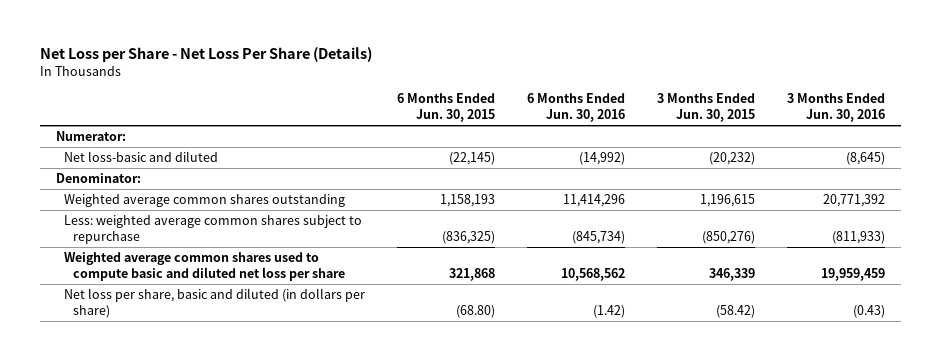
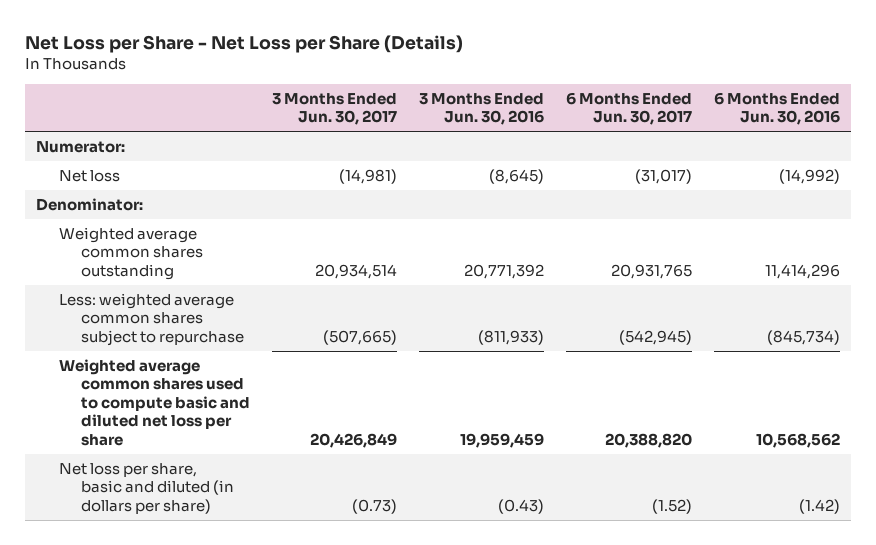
[39,46,372,62] Net Loss per Share - Net Loss Per Share (Details) -> [25,34,464,53] Net Loss per Share - Net Loss per Share (Details)
[397,93,496,122] 6 Months Ended Jun. 30, 2015 -> none
[656,93,755,122] 3 Months Ended Jun. 30, 2015 -> none
none -> [271,92,397,126] 3 Months Ended Jun. 30, 2017
none -> [565,91,692,126] 6 Months Ended Jun. 30, 2017
[64,151,219,163] Net loss-basic and diluted -> [58,169,120,182] Net loss

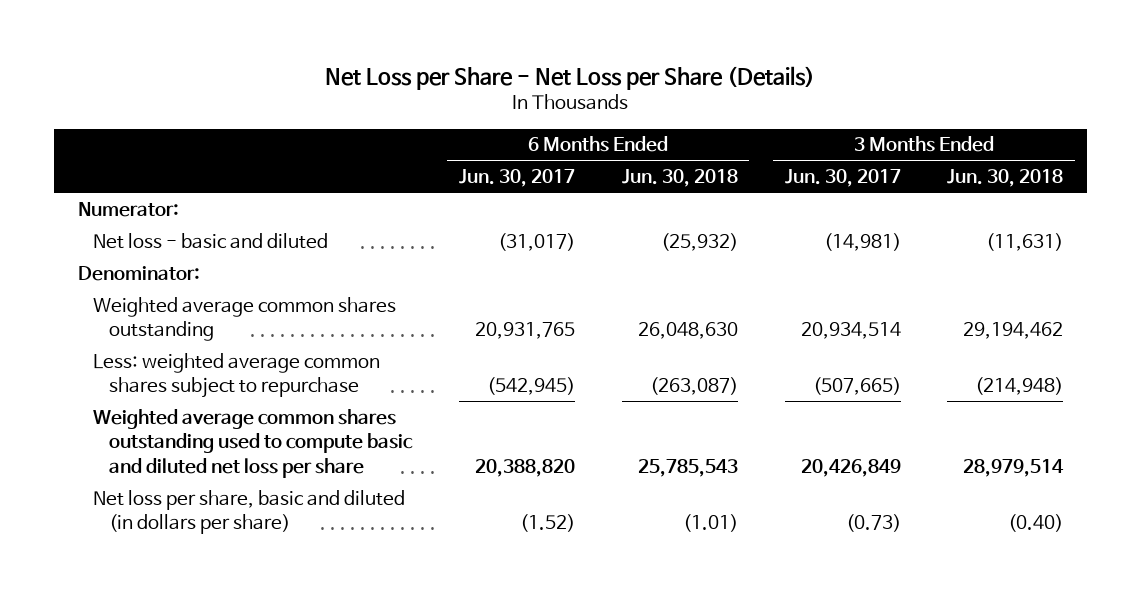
[418,92,544,126] 3 Months Ended Jun. 30, 2016 -> none
[713,91,840,126] 6 Months Ended Jun. 30, 2016 -> none
none -> [621,169,738,188] Jun. 30, 2018
none -> [947,169,1064,188] Jun. 30, 2018
[58,169,120,182] Net loss -> [93,232,329,249] Net loss - basic and diluted
[58,358,250,446] Weighted average common shares used to compute basic and diluted net loss per share -> [93,408,414,478] Weighted average common shares outstanding used to compute basic and diluted net loss per share

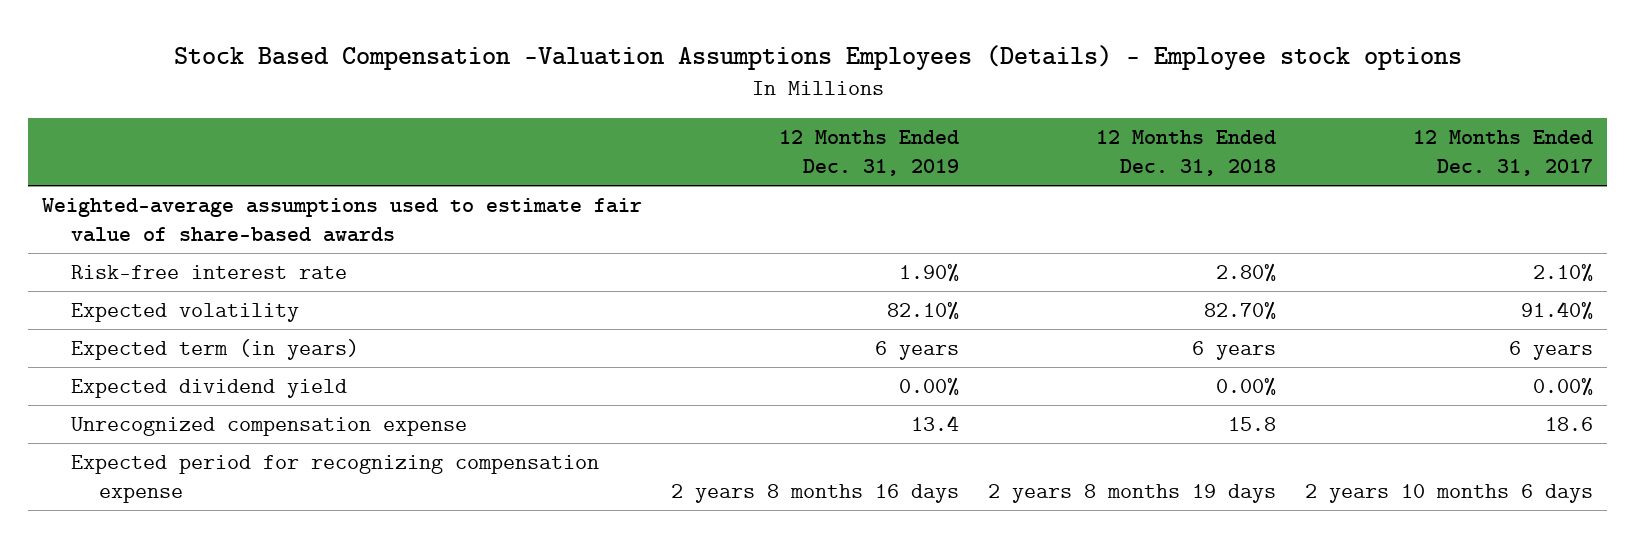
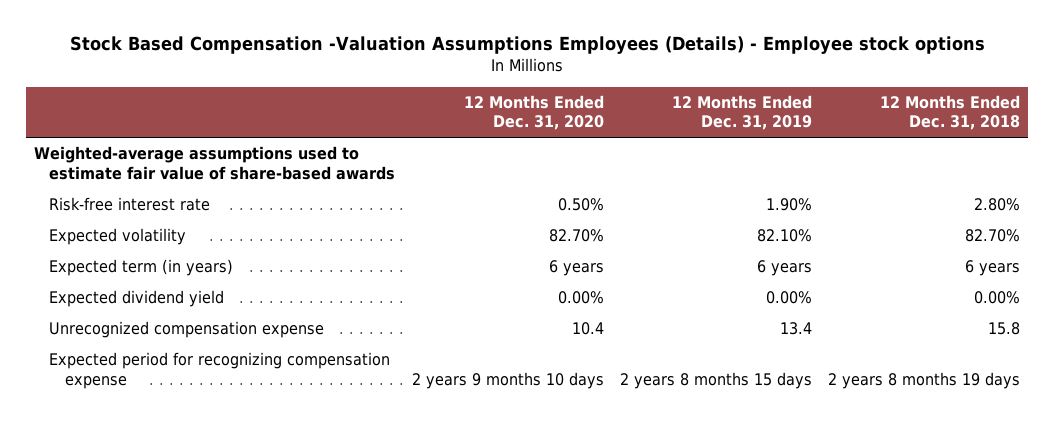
[1413,130,1594,176] 12 Months Ended Dec. 31, 2017 -> none
none -> [463,95,604,131] 12 Months Ended Dec. 31, 2020
[671,483,960,503] 2 years 8 months 16 days -> [619,371,812,389] 2 years 8 months 15 days

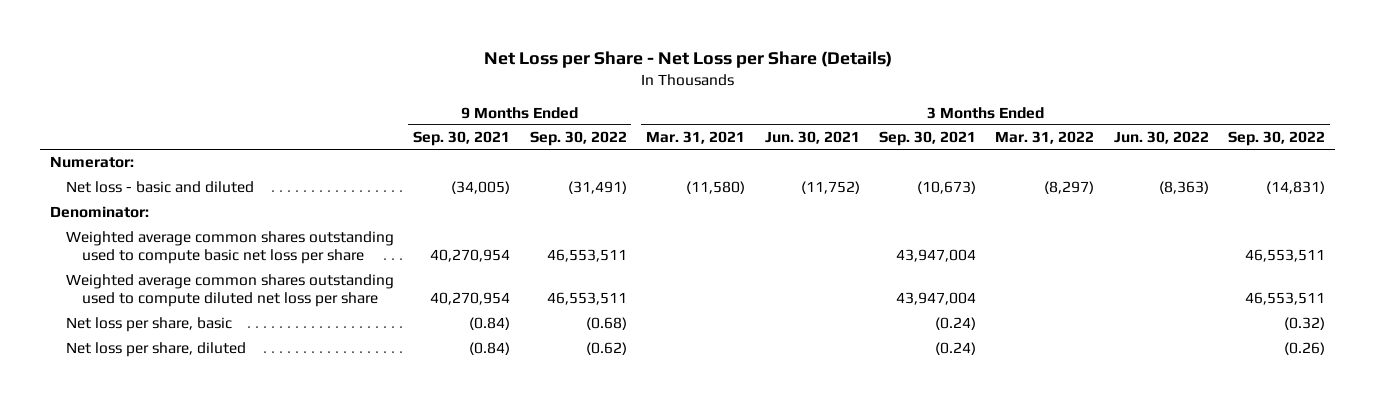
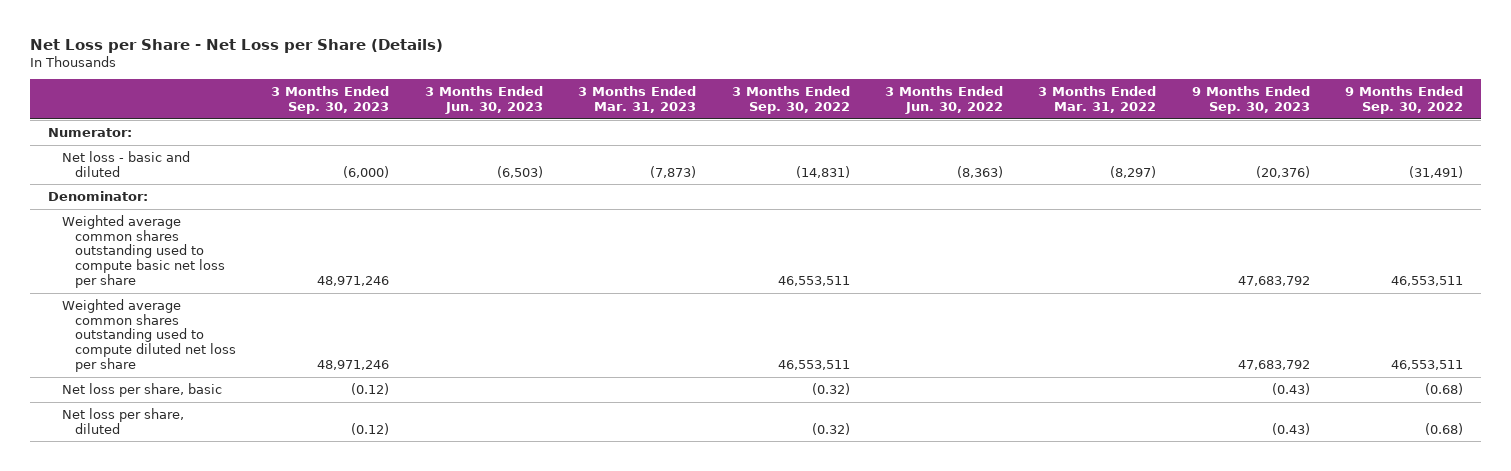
[413,131,511,147] Sep. 30, 2021 -> none
[646,131,746,145] Mar. 31, 2021 -> none
[764,131,860,145] Jun. 30, 2021 -> none
[879,131,977,147] Sep. 30, 2021 -> none
none -> [271,86,390,114] 3 Months Ended Sep. 30, 2023
none -> [424,86,543,114] 3 Months Ended Jun. 30, 2023
none -> [578,86,697,113] 3 Months Ended Mar. 31, 2023
none -> [1191,86,1310,114] 9 Months Ended Sep. 30, 2023
[585,342,627,356] (0.62) -> [1425,422,1464,435] (0.68)
[1284,342,1326,356] (0.26) -> [811,422,850,435] (0.32)

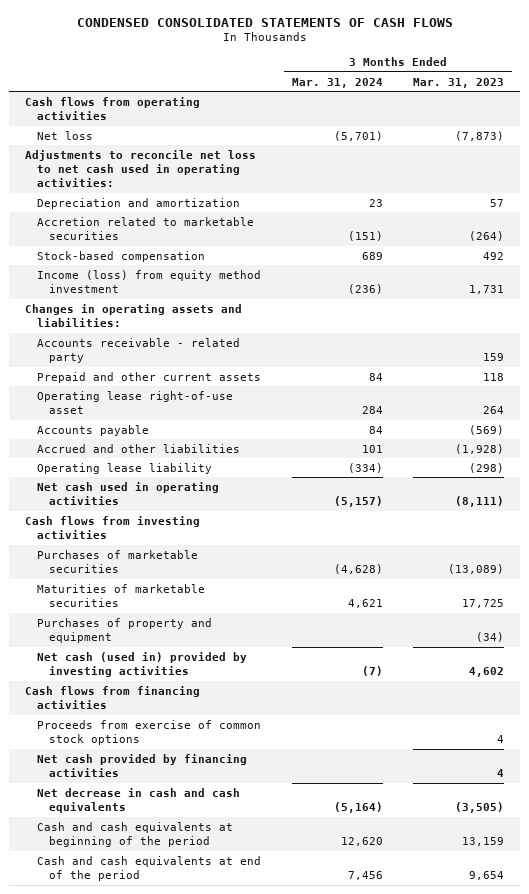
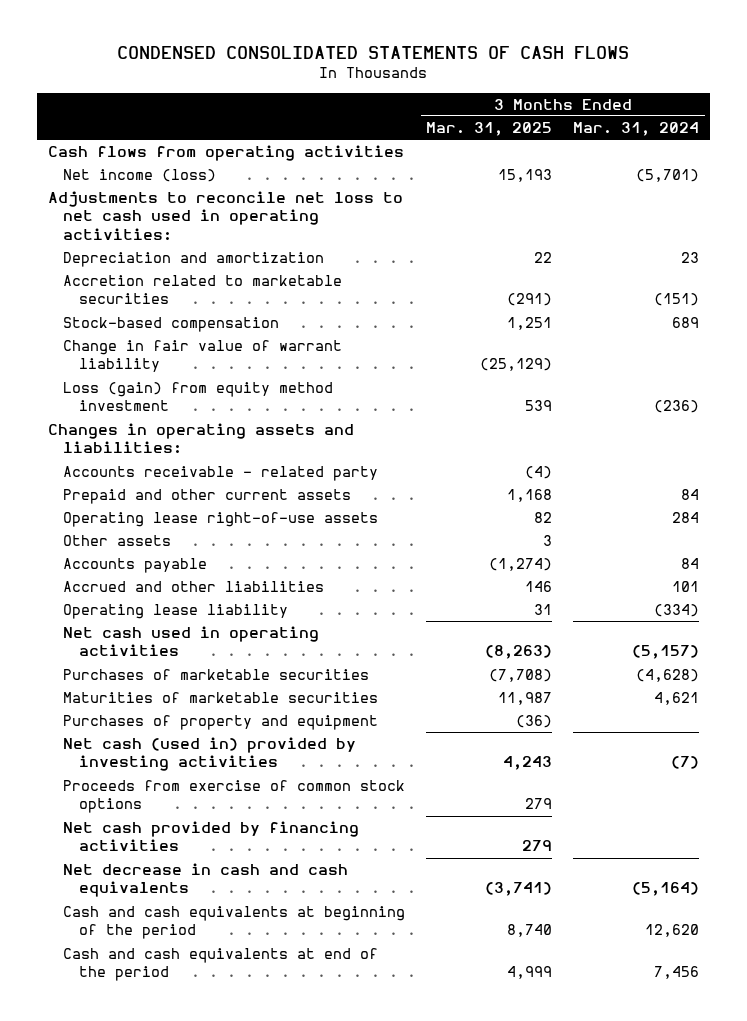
[413,77,505,88] Mar. 31, 2023 -> none
none -> [426,121,553,136] Mar. 31, 2025
[36,130,93,140] Net loss -> [63,169,217,183] Net income (loss)
none -> [63,340,343,373] Change in fair value of warrant liability
[36,269,261,293] Income (loss) from equity method investment -> [63,382,334,412] Loss (gain) from equity method investment
[36,390,233,414] Operating lease right-of-use asset -> [63,512,379,528] Operating lease right-of-use assets
none -> [63,535,172,547] Other assets
[24,515,200,539] Cash flows from investing activities -> none
[24,685,200,709] Cash flows from financing activities -> none

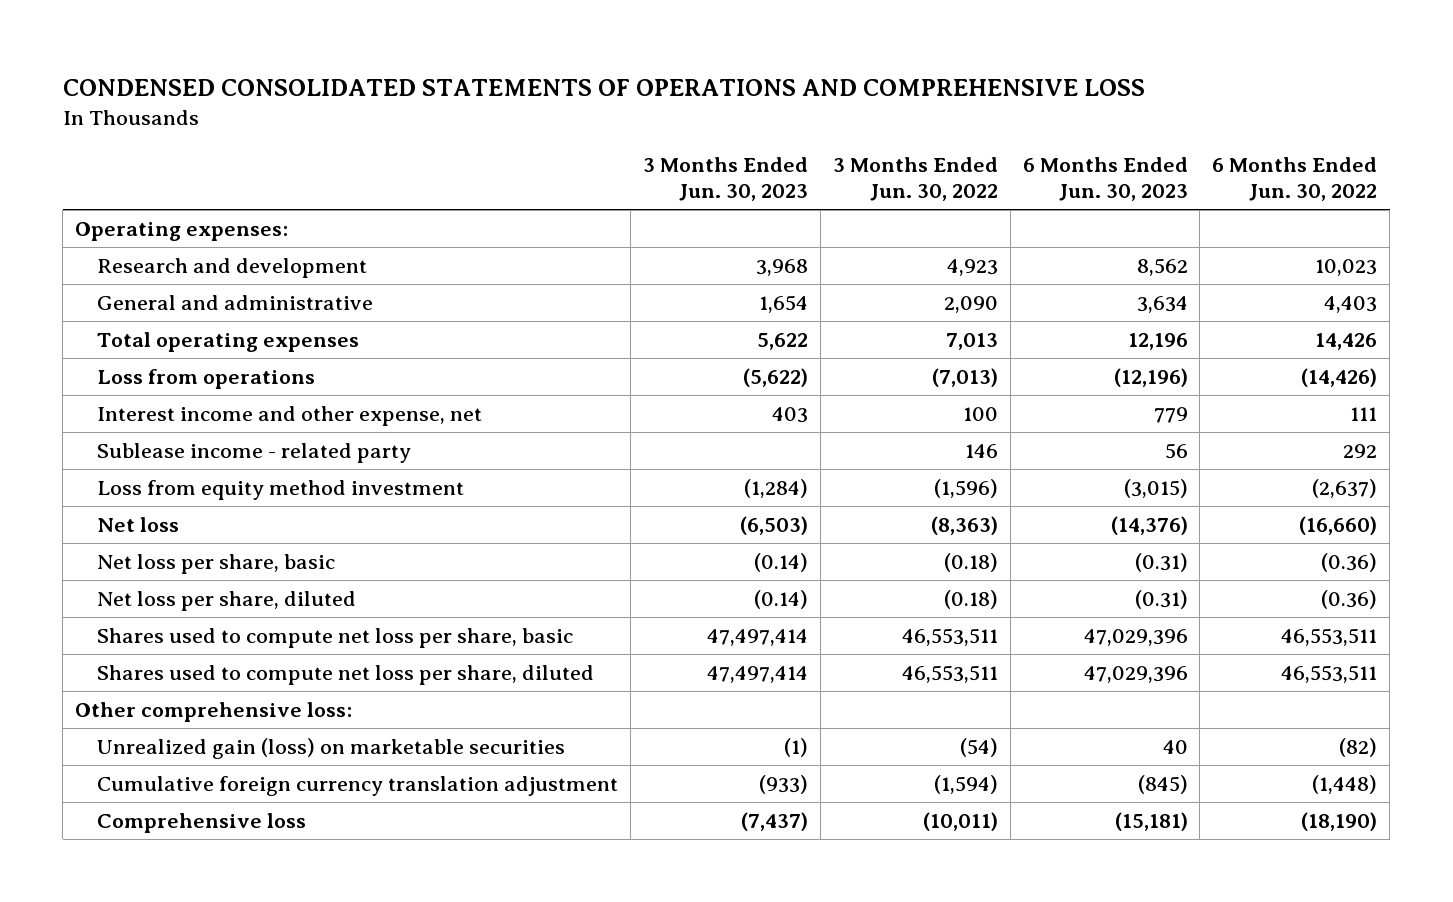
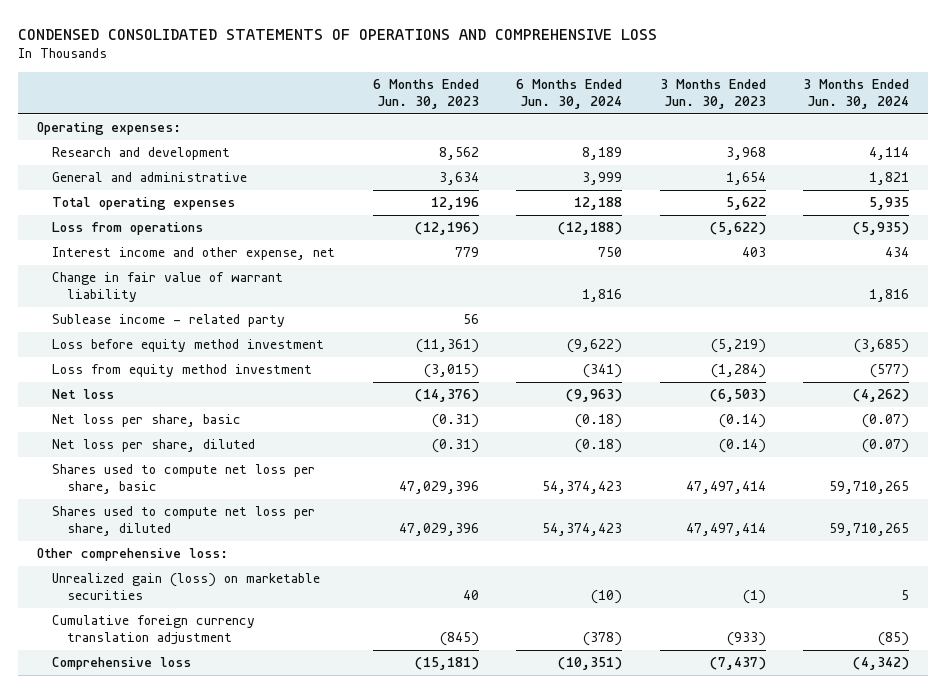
[832,156,998,201] 3 Months Ended Jun. 30, 2022 -> none
[1212,156,1378,201] 6 Months Ended Jun. 30, 2022 -> none
none -> [516,79,623,110] 6 Months Ended Jun. 30, 2024
none -> [803,79,910,110] 3 Months Ended Jun. 30, 2024
none -> [52,272,284,303] Change in fair value of warrant liability
none -> [52,339,325,353] Loss before equity method investment

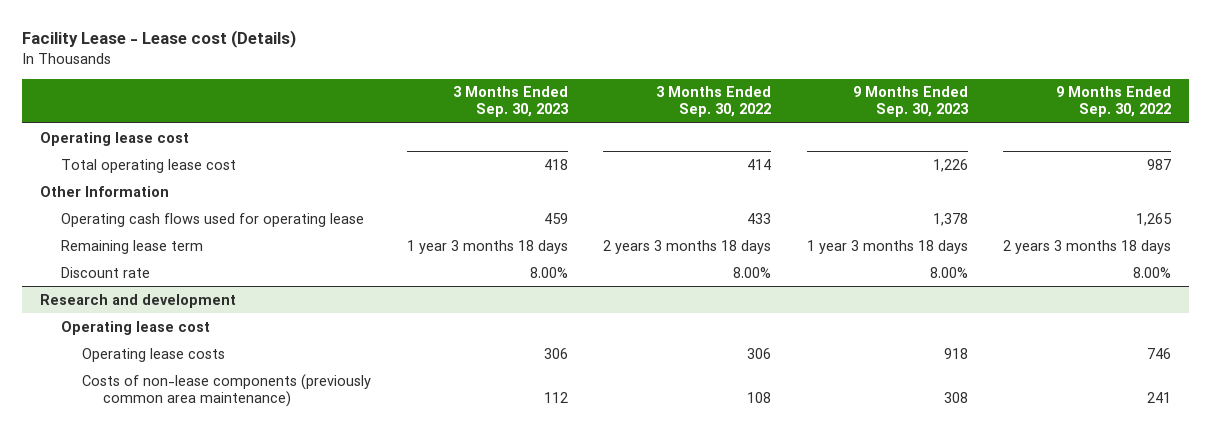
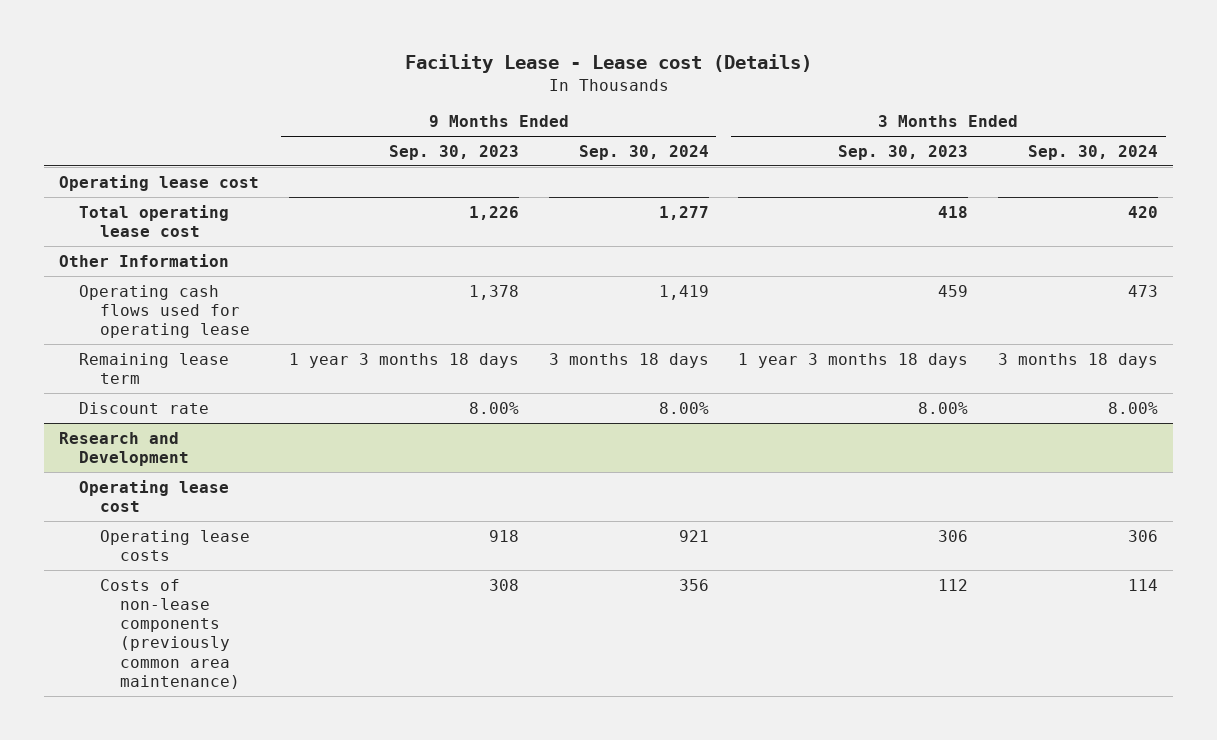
[656,86,772,118] 3 Months Ended Sep. 30, 2022 -> none
[1056,86,1172,118] 9 Months Ended Sep. 30, 2022 -> none
none -> [578,144,709,160] Sep. 30, 2024
none -> [1028,144,1159,160] Sep. 30, 2024
[39,293,236,308] Research and development -> [58,431,190,466] Research and Development

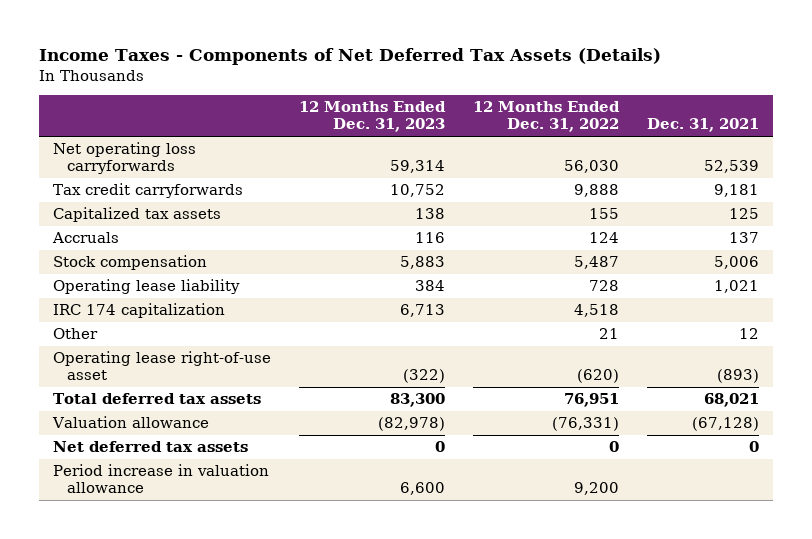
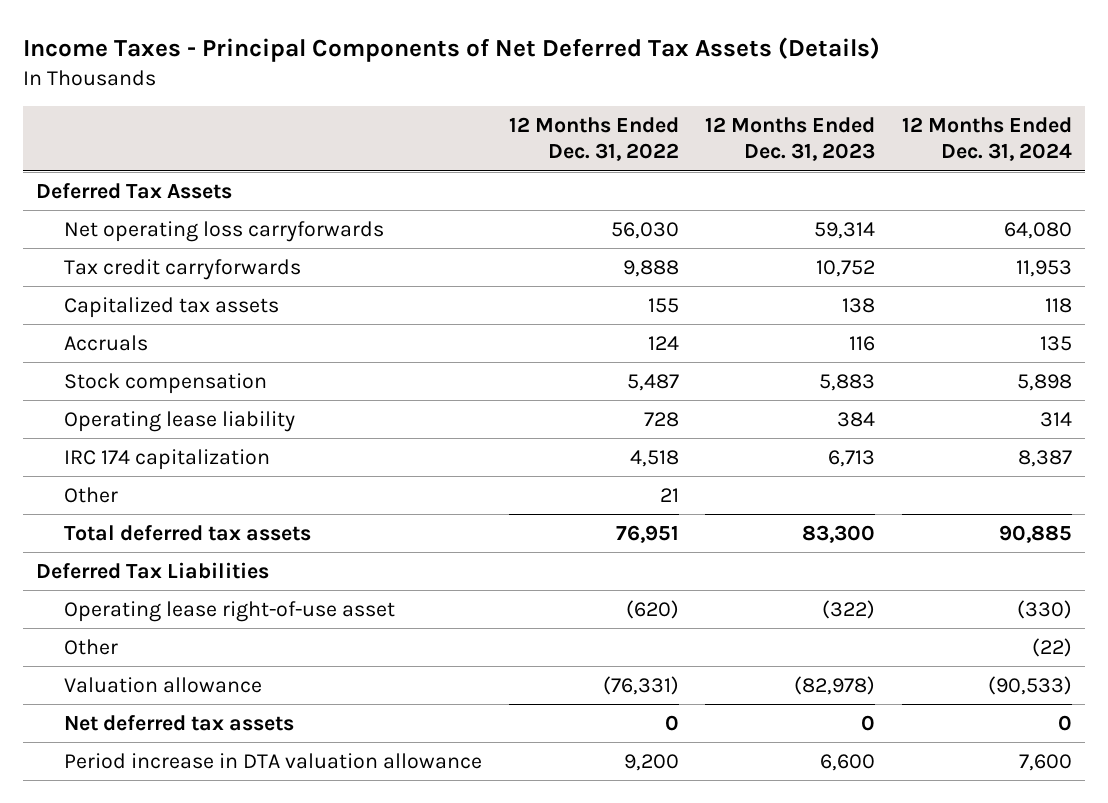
[39,48,662,66] Income Taxes - Components of Net Deferred Tax Assets (Details) -> [22,37,880,63] Income Taxes - Principal Components of Net Deferred Tax Assets (Details)
[646,118,759,133] Dec. 31, 2021 -> none
none -> [901,117,1072,162] 12 Months Ended Dec. 31, 2024
none -> [36,182,233,199] Deferred Tax Assets
none -> [36,561,270,579] Deferred Tax Liabilities
[53,351,272,381] Operating lease right-of-use asset -> [63,600,395,622] Operating lease right-of-use asset
none -> [63,638,118,655] Other
[53,464,270,494] Period increase in valuation allowance -> [63,752,482,769] Period increase in DTA valuation allowance

